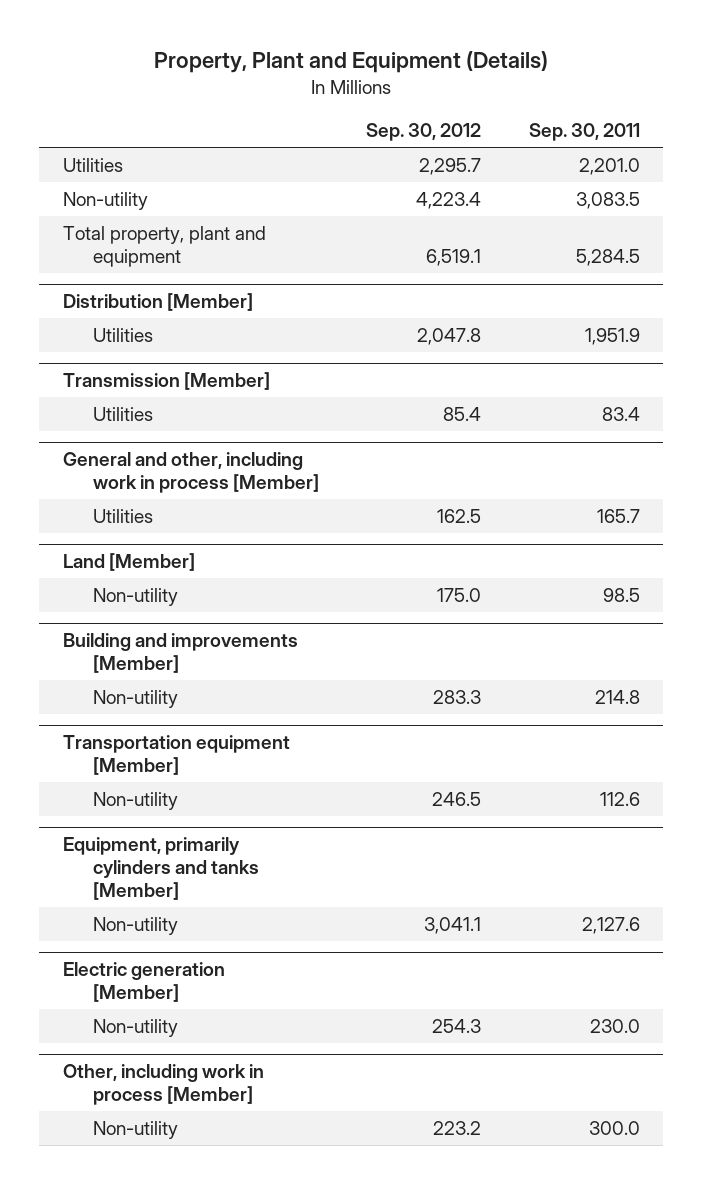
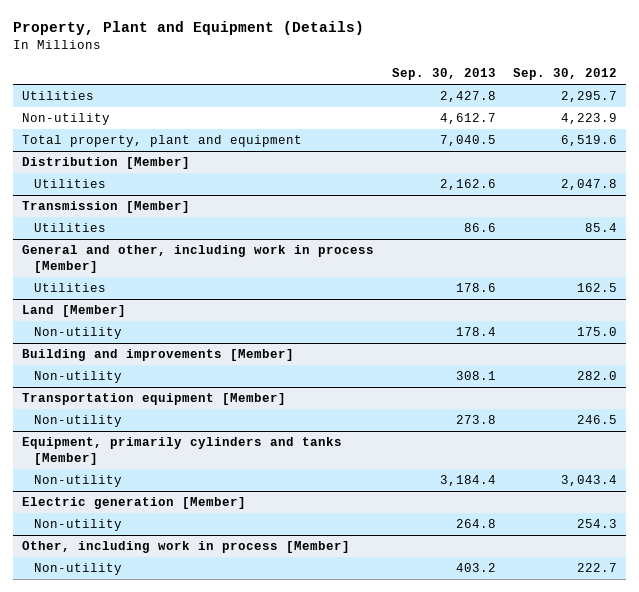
[528,123,640,142] Sep. 30, 2011 -> none
none -> [391,68,496,81] Sep. 30, 2013
[416,191,482,209] 4,223.4 -> [561,113,618,125] 4,223.9
[426,248,482,266] 6,519.1 -> [561,135,618,147] 6,519.6
[433,689,482,704] 283.3 -> [577,371,618,381] 282.0
[424,916,482,934] 3,041.1 -> [561,475,618,487] 3,043.4
[433,1120,482,1135] 223.2 -> [577,563,618,573] 222.7

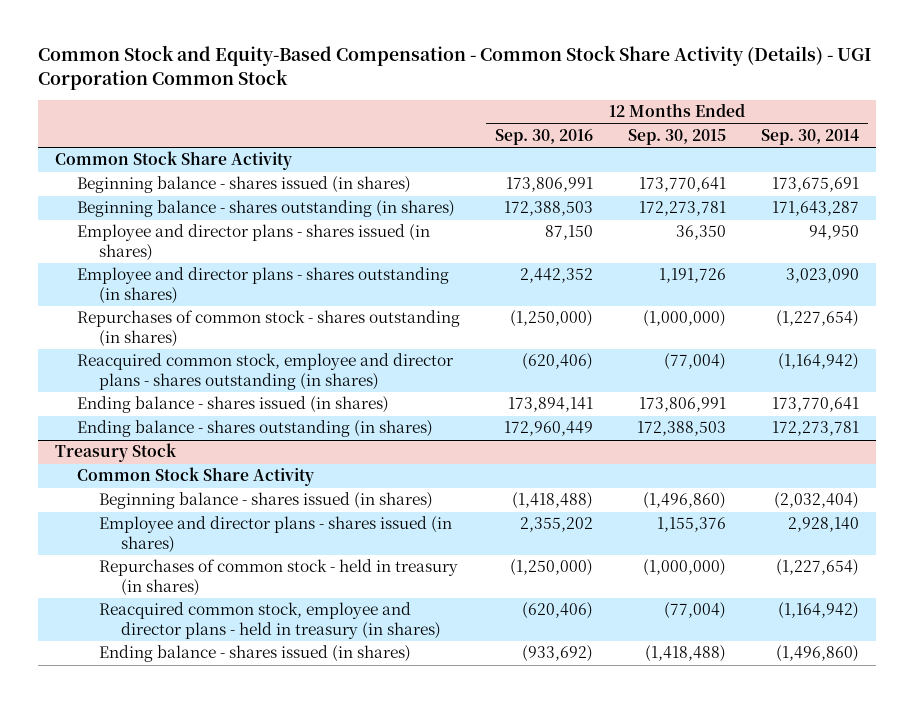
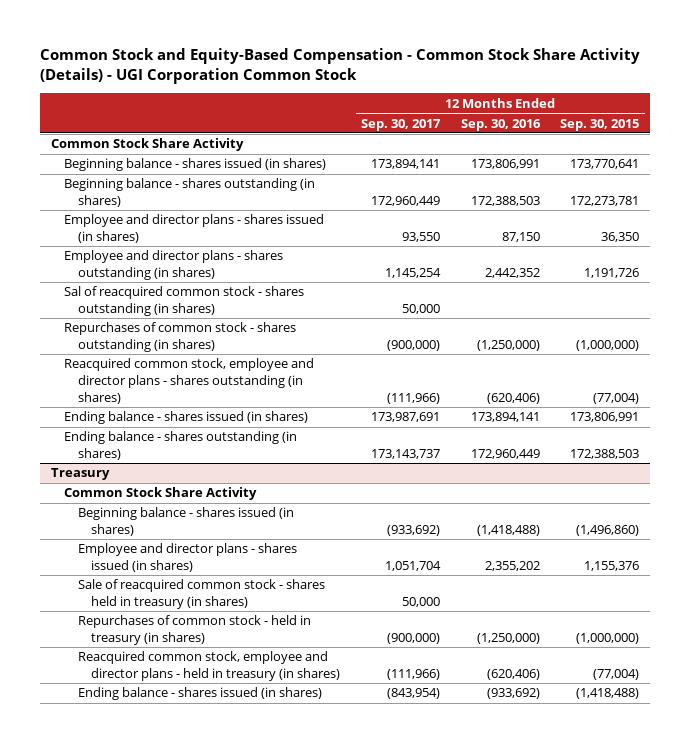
[760,129,859,146] Sep. 30, 2014 -> none
none -> [360,118,441,131] Sep. 30, 2017
none -> [64,286,305,317] Sal of reacquired common stock - shares outstanding (in shares)
[55,443,178,463] Treasury Stock -> [50,468,110,481] Treasury
none -> [77,579,325,610] Sale of reacquired common stock - shares held in treasury (in shares)

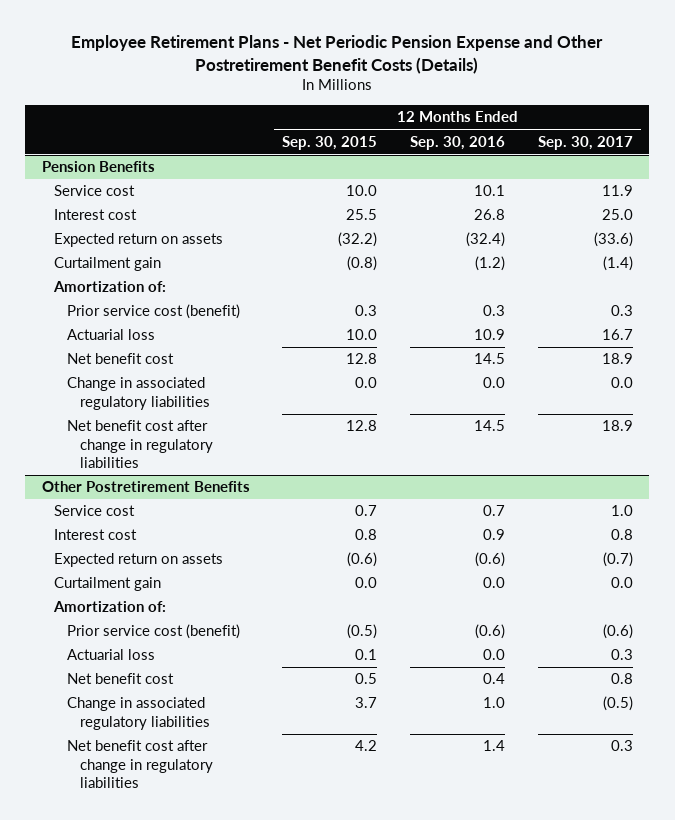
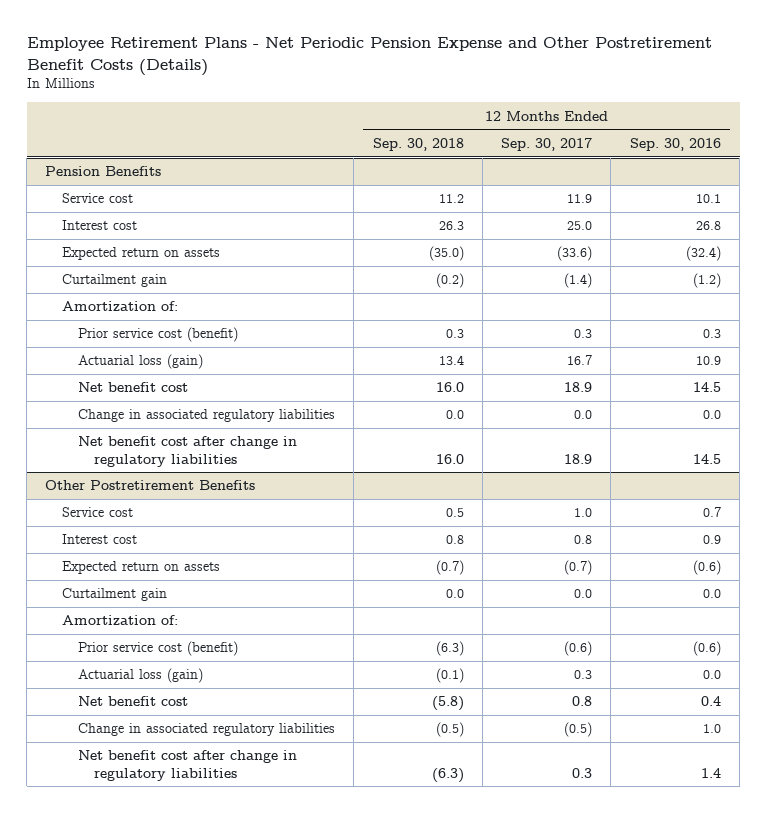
[282,135,378,150] Sep. 30, 2015 -> none
none -> [372,137,464,151] Sep. 30, 2018
[66,329,155,341] Actuarial loss -> [78,354,204,370] Actuarial loss (gain)
[66,649,155,661] Actuarial loss -> [78,668,204,684] Actuarial loss (gain)

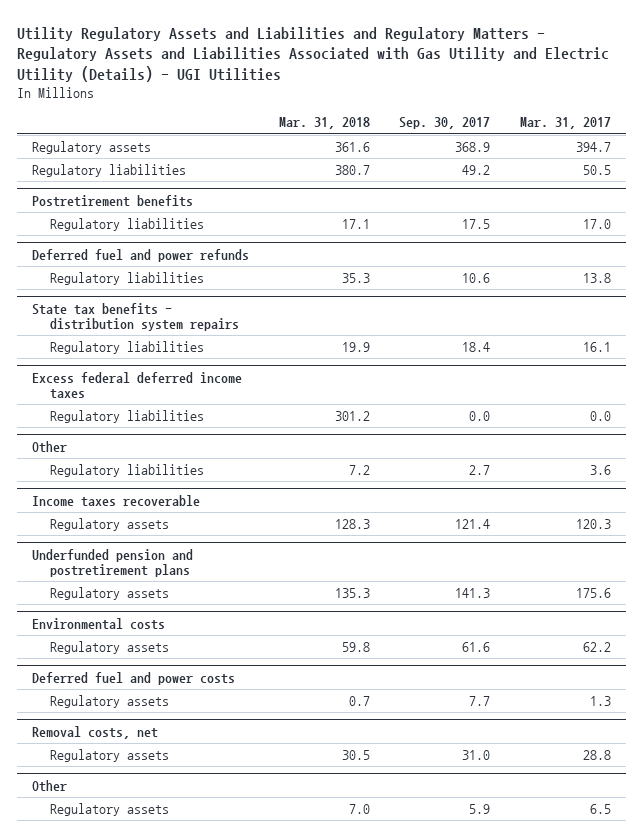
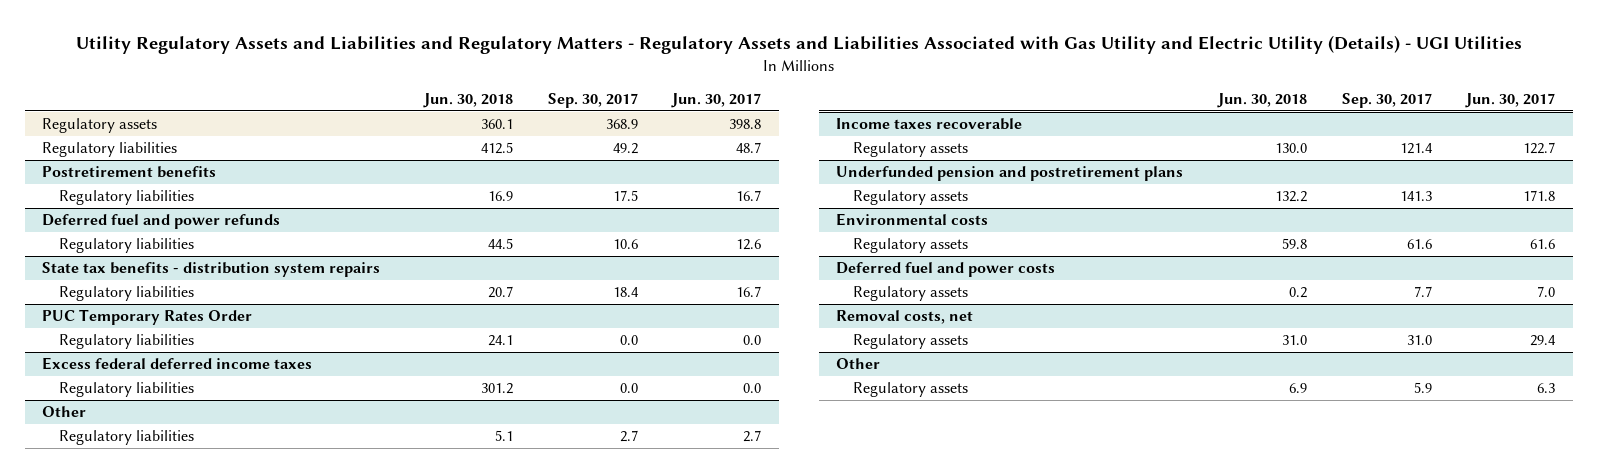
[278,117,370,130] Mar. 31, 2018 -> none
[520,117,612,130] Mar. 31, 2017 -> none
none -> [422,92,513,108] Jun. 30, 2018
none -> [671,92,762,108] Jun. 30, 2017
none -> [41,309,252,326] PUC Temporary Rates Order
none -> [59,334,195,350] Regulatory liabilities

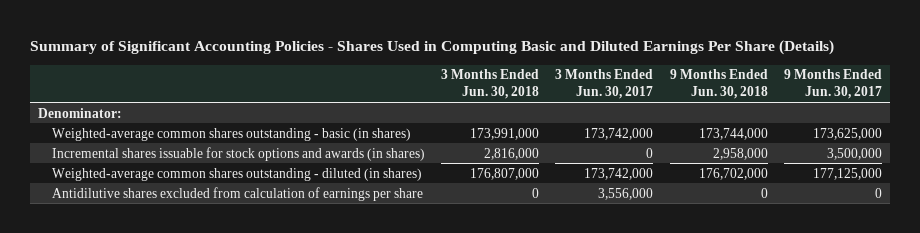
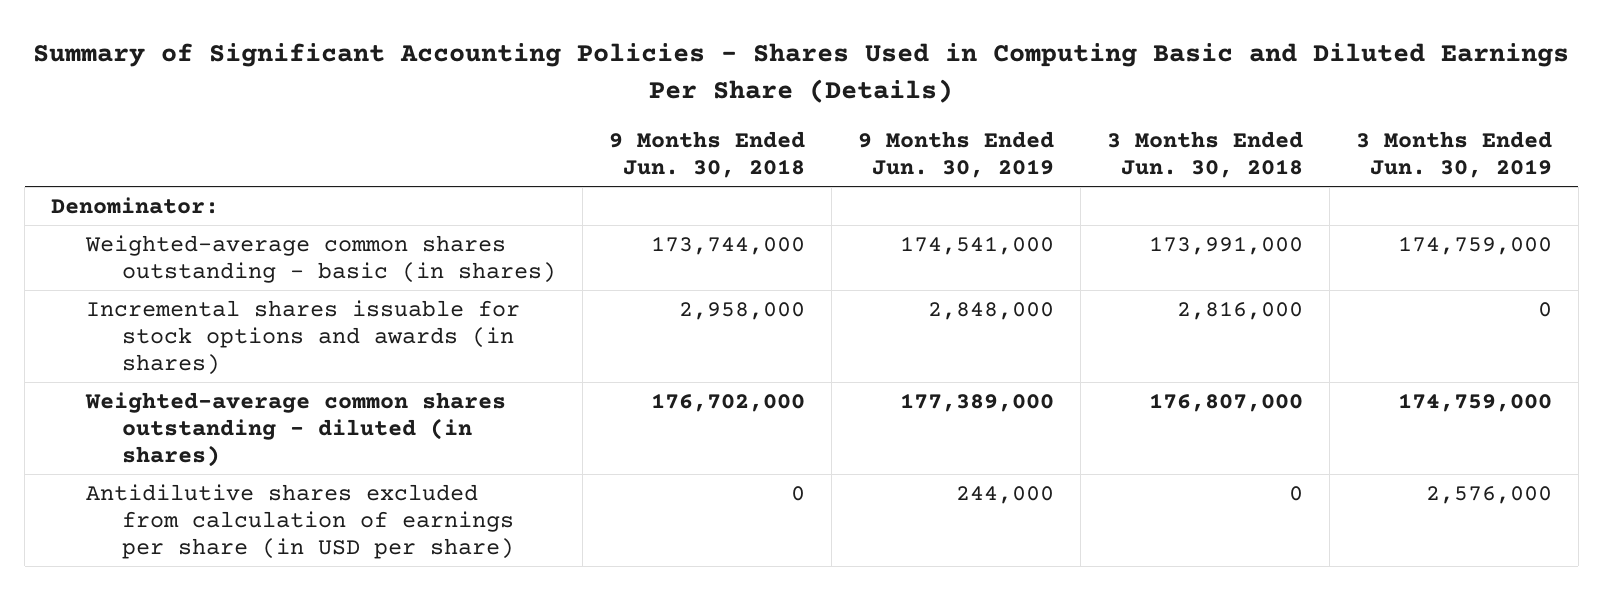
[555,69,654,100] 3 Months Ended Jun. 30, 2017 -> none
[783,69,882,100] 9 Months Ended Jun. 30, 2017 -> none
none -> [857,130,1054,178] 9 Months Ended Jun. 30, 2019
none -> [1355,130,1552,178] 3 Months Ended Jun. 30, 2019
[51,186,423,201] Antidilutive shares excluded from calculation of earnings per share -> [86,483,514,559] Antidilutive shares excluded from calculation of earnings per share (in USD per share)

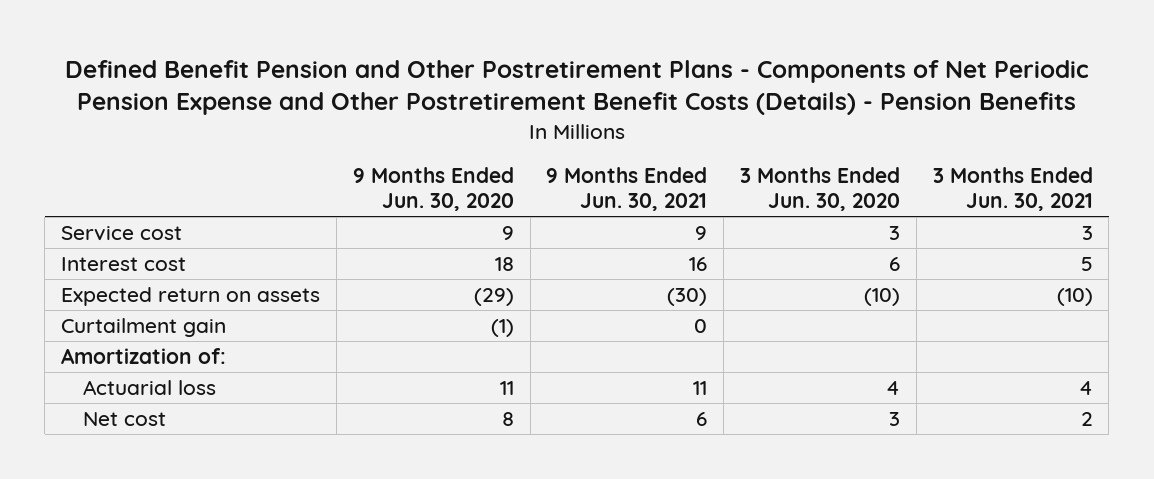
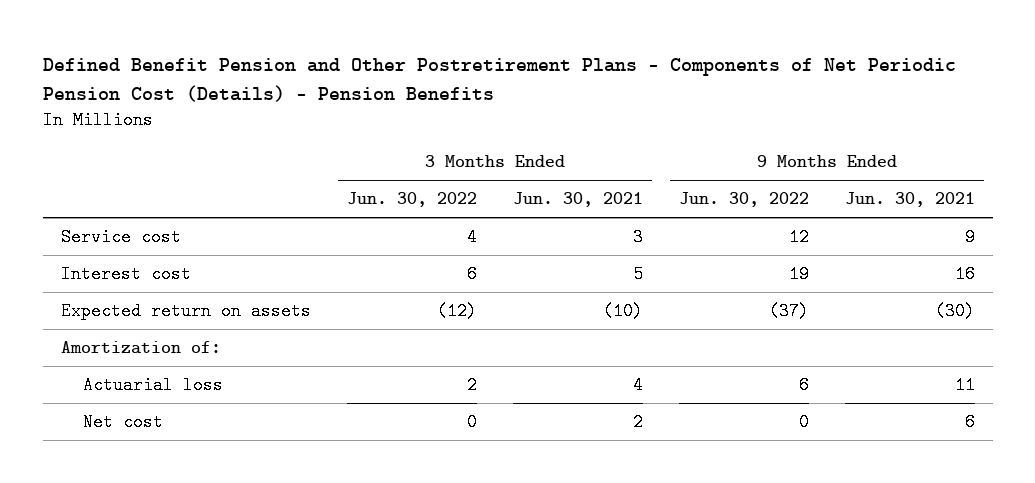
[64,59,1089,116] Defined Benefit Pension and Other Postretirement Plans - Components of Net Periodic Pension Expense and Other Postretirement Benefit Costs (Details) - Pension Benefits -> [42,58,956,102] Defined Benefit Pension and Other Postretirement Plans - Components of Net Periodic Pension Cost (Details) - Pension Benefits
[352,167,514,211] 9 Months Ended Jun. 30, 2020 -> none
[739,167,900,211] 3 Months Ended Jun. 30, 2020 -> none
none -> [346,192,477,208] Jun. 30, 2022
none -> [678,192,809,208] Jun. 30, 2022
[61,318,227,338] Curtailment gain -> none

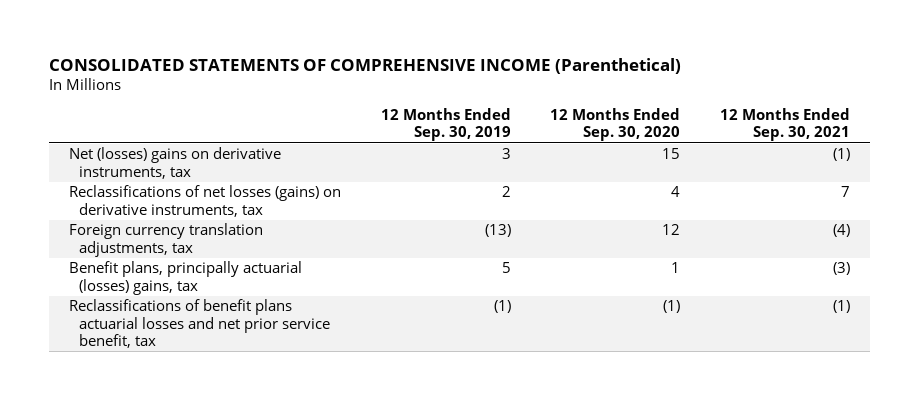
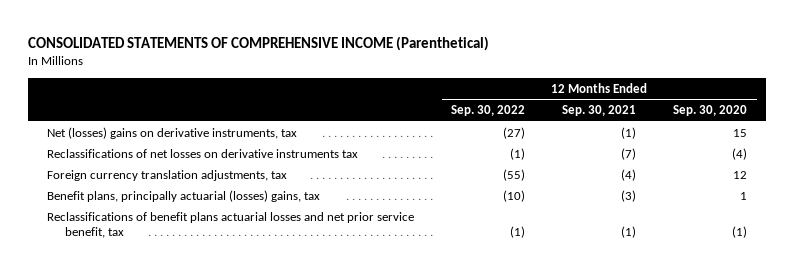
[380,108,511,142] 12 Months Ended Sep. 30, 2019 -> none
none -> [451,105,526,117] Sep. 30, 2022
[68,185,341,217] Reclassifications of net losses (gains) on derivative instruments, tax -> [47,148,359,158] Reclassifications of net losses on derivative instruments tax
[671,186,681,198] 4 -> [732,147,748,160] (4)
[841,186,851,198] 7 -> [621,147,637,160] (7)

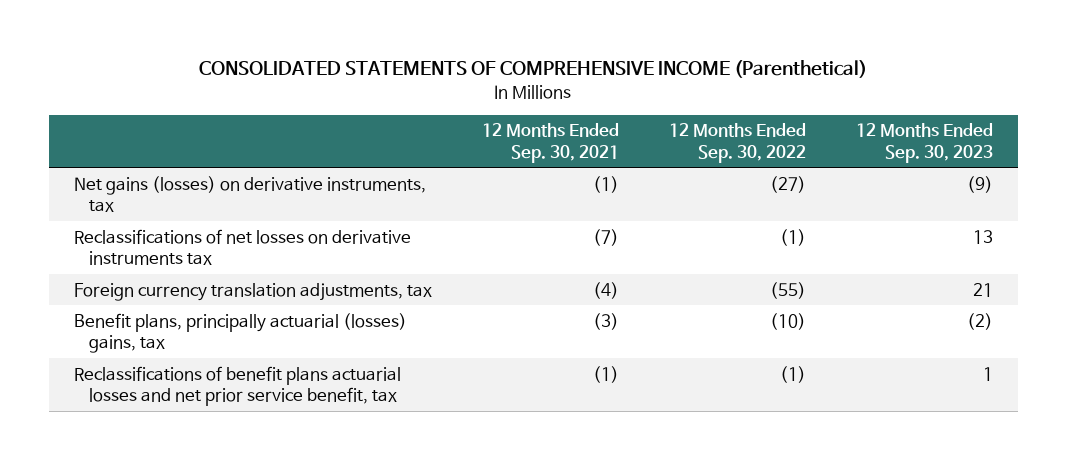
[673,105,748,117] Sep. 30, 2020 -> none
none -> [855,123,993,163] 12 Months Ended Sep. 30, 2023
[47,126,298,139] Net (losses) gains on derivative instruments, tax -> [74,175,427,213] Net gains (losses) on derivative instruments, tax

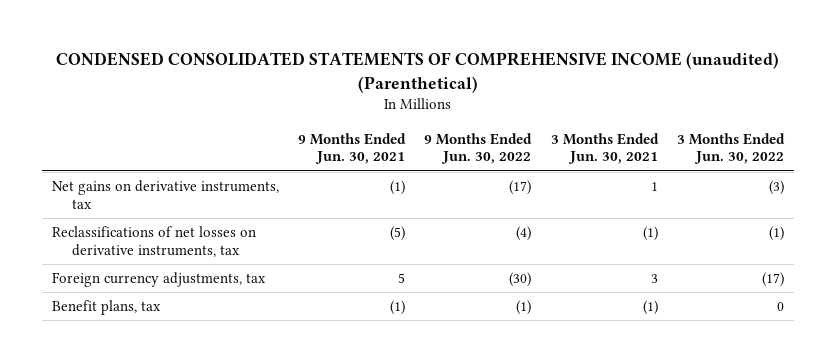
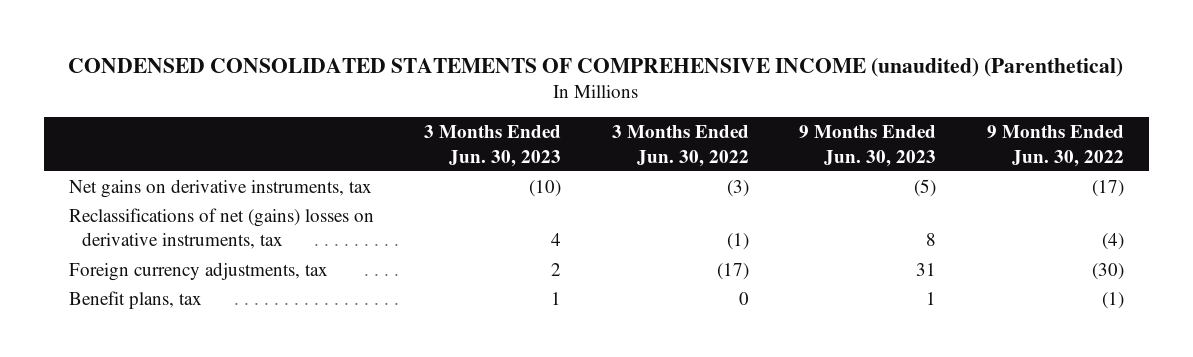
[298,132,407,165] 9 Months Ended Jun. 30, 2021 -> none
[550,132,659,165] 3 Months Ended Jun. 30, 2021 -> none
none -> [424,125,562,167] 3 Months Ended Jun. 30, 2023
none -> [799,125,937,167] 9 Months Ended Jun. 30, 2023
[51,226,256,257] Reclassifications of net losses on derivative instruments, tax -> [68,207,374,250] Reclassifications of net (gains) losses on derivative instruments, tax

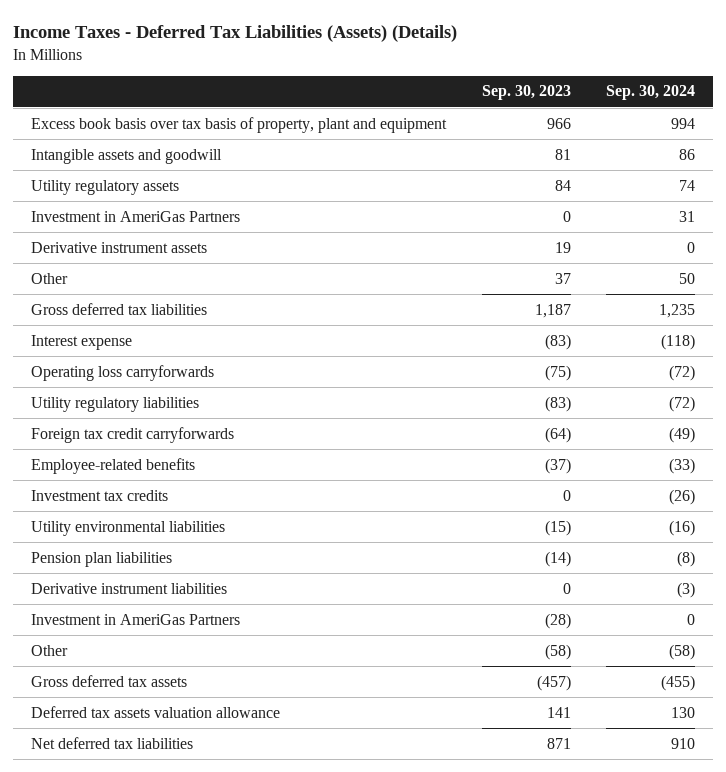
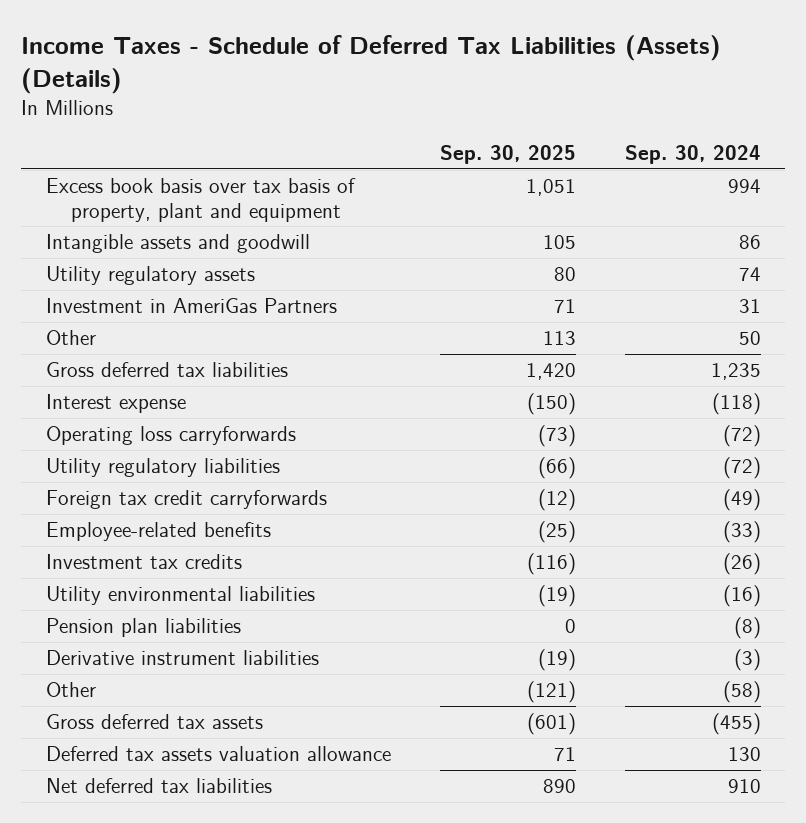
[12,24,457,42] Income Taxes - Deferred Tax Liabilities (Assets) (Details) -> [21,35,722,94] Income Taxes - Schedule of Deferred Tax Liabilities (Assets) (Details)
[481,85,571,101] Sep. 30, 2023 -> none
none -> [439,144,576,164] Sep. 30, 2025
[30,241,207,253] Derivative instrument assets -> none
[30,613,240,625] Investment in AmeriGas Partners -> none

